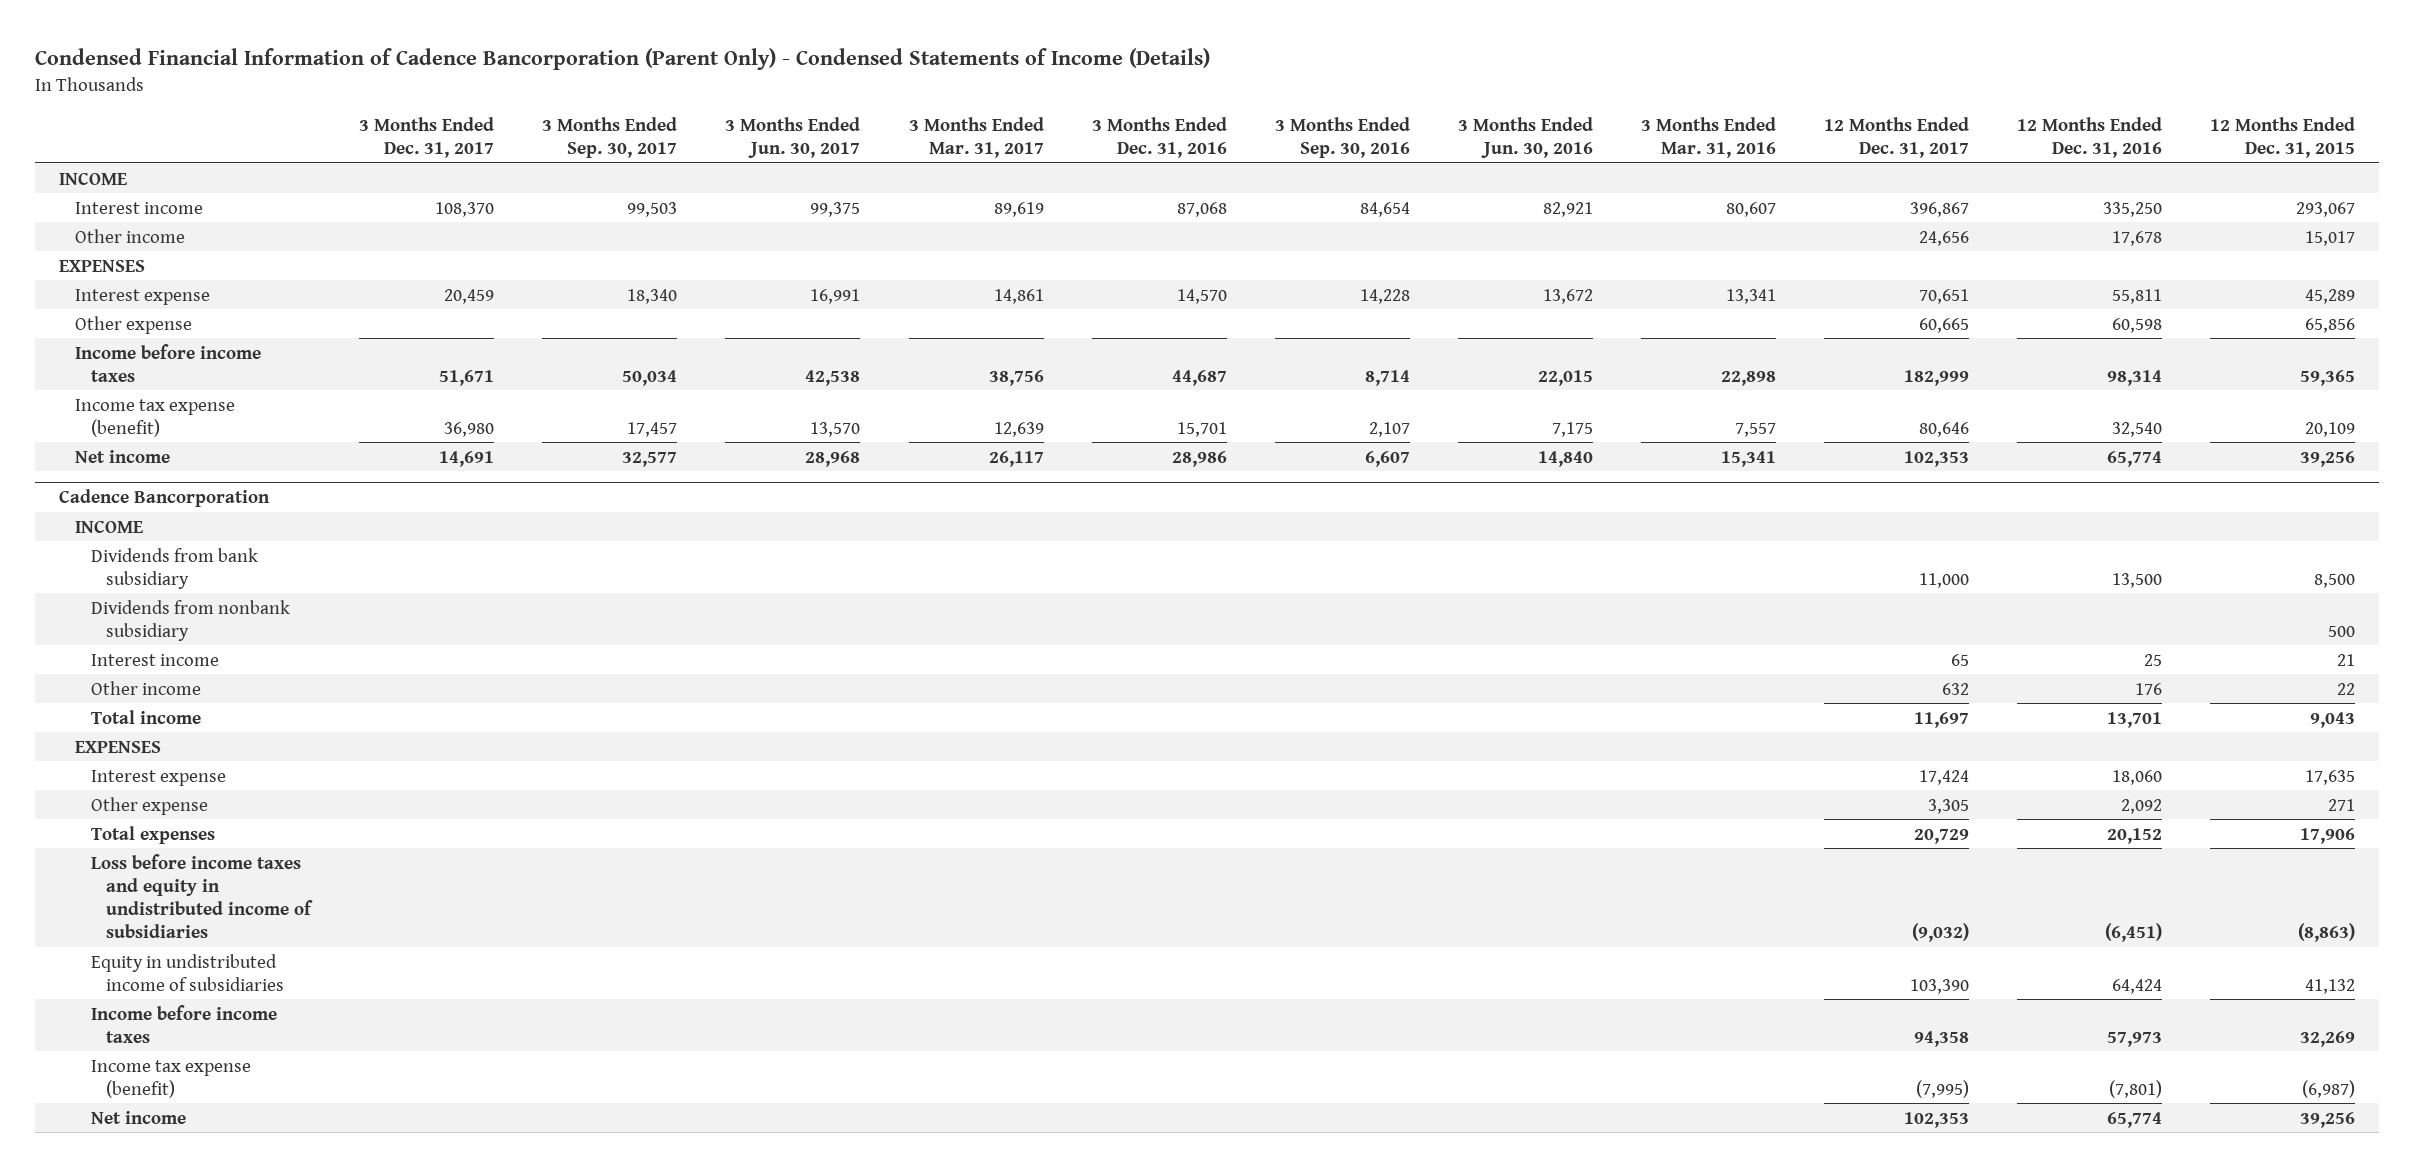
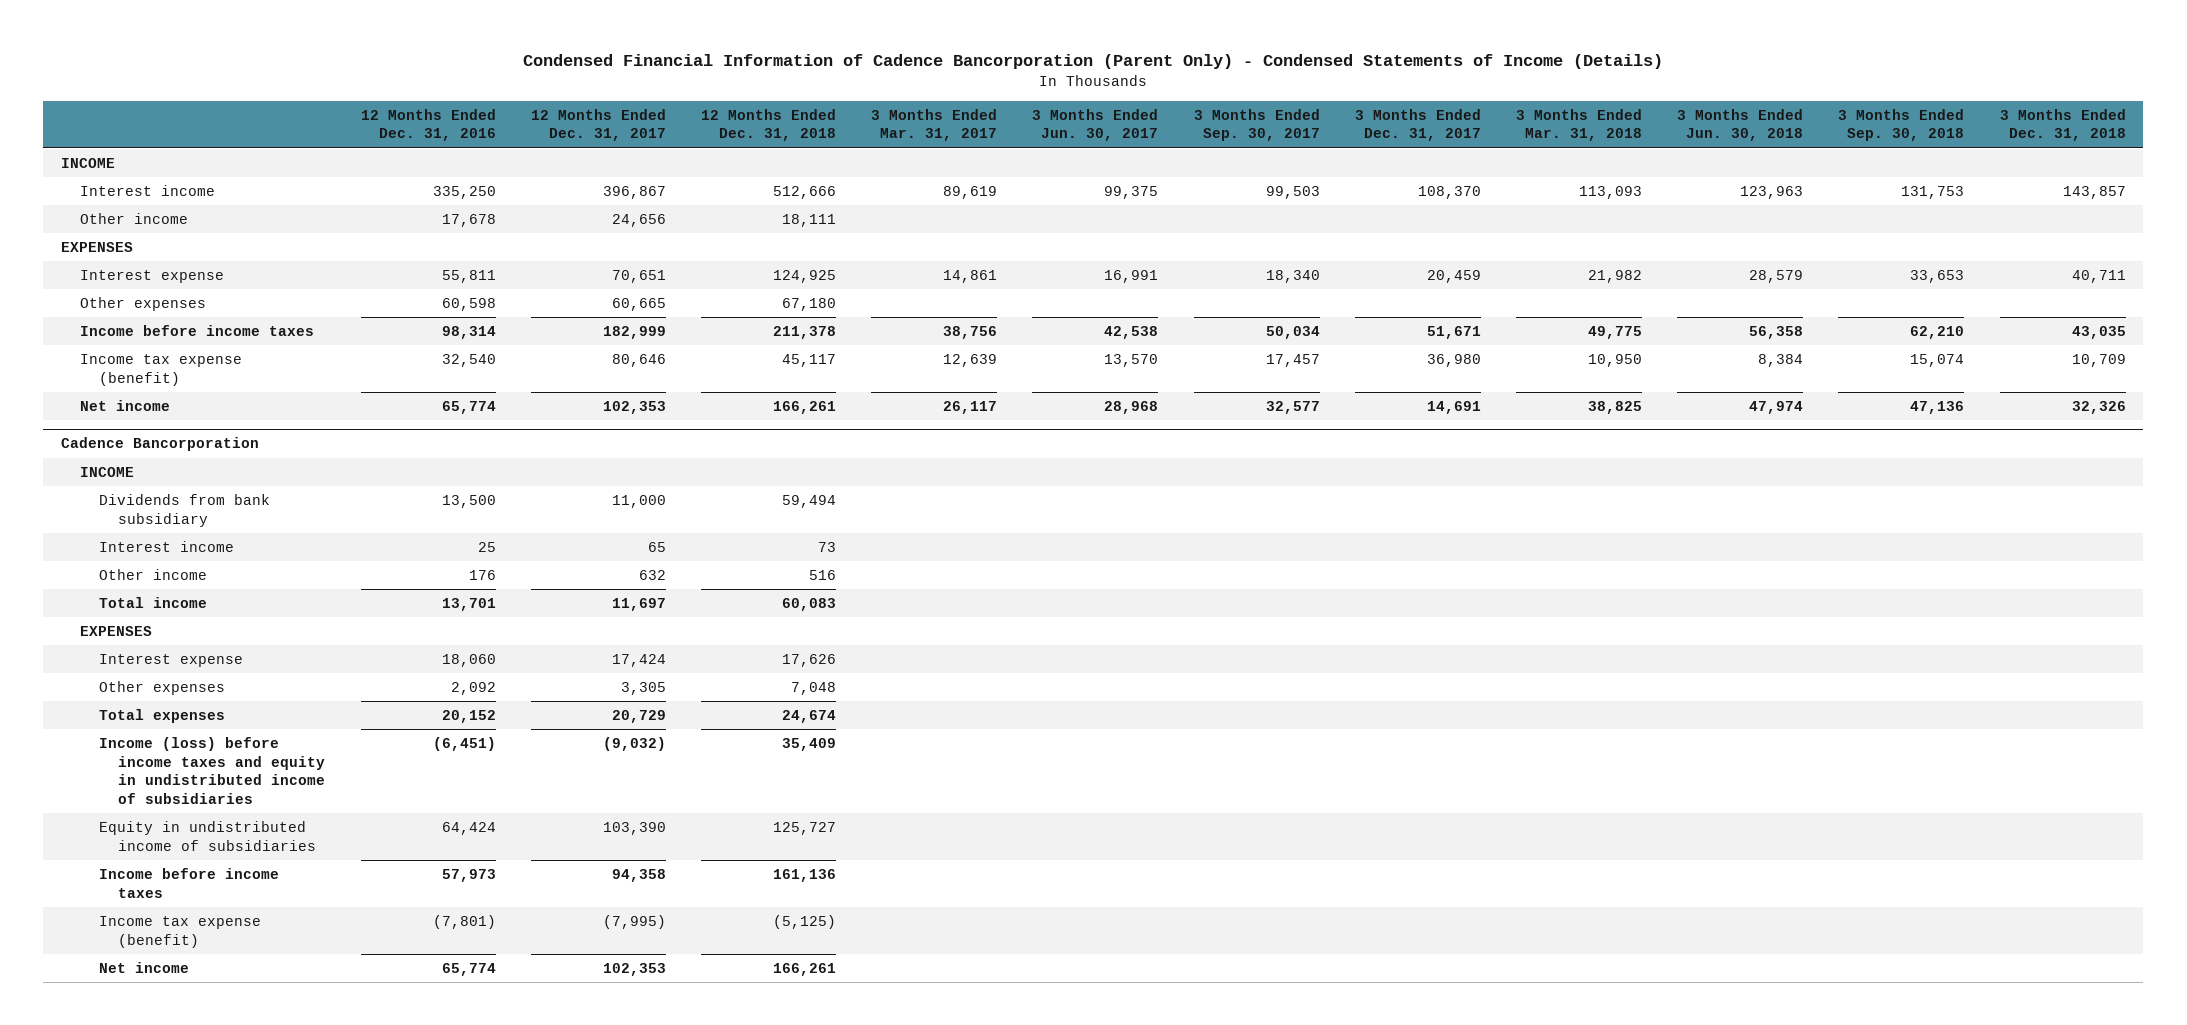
[1091,116,1227,158] 3 Months Ended Dec. 31, 2016 -> none
[1274,116,1410,158] 3 Months Ended Sep. 30, 2016 -> none
[1457,116,1593,158] 3 Months Ended Jun. 30, 2016 -> none
[1640,116,1776,158] 3 Months Ended Mar. 31, 2016 -> none
[2209,116,2355,158] 12 Months Ended Dec. 31, 2015 -> none
none -> [700,108,836,142] 12 Months Ended Dec. 31, 2018
none -> [1516,108,1643,142] 3 Months Ended Mar. 31, 2018
none -> [1677,108,1804,142] 3 Months Ended Jun. 30, 2018
none -> [1838,108,1965,142] 3 Months Ended Sep. 30, 2018
none -> [1999,108,2126,142] 3 Months Ended Dec. 31, 2018
[74,315,192,334] Other expense -> [80,297,207,312] Other expenses
[90,599,290,641] Dividends from nonbank subsidiary -> none
[90,796,208,815] Other expense -> [99,681,226,696] Other expenses
[90,853,314,939] Loss before income taxes and equity in undistributed income of subsidiaries -> [99,737,326,804] Income (loss) before income taxes and equity in undistributed income of subsidiaries

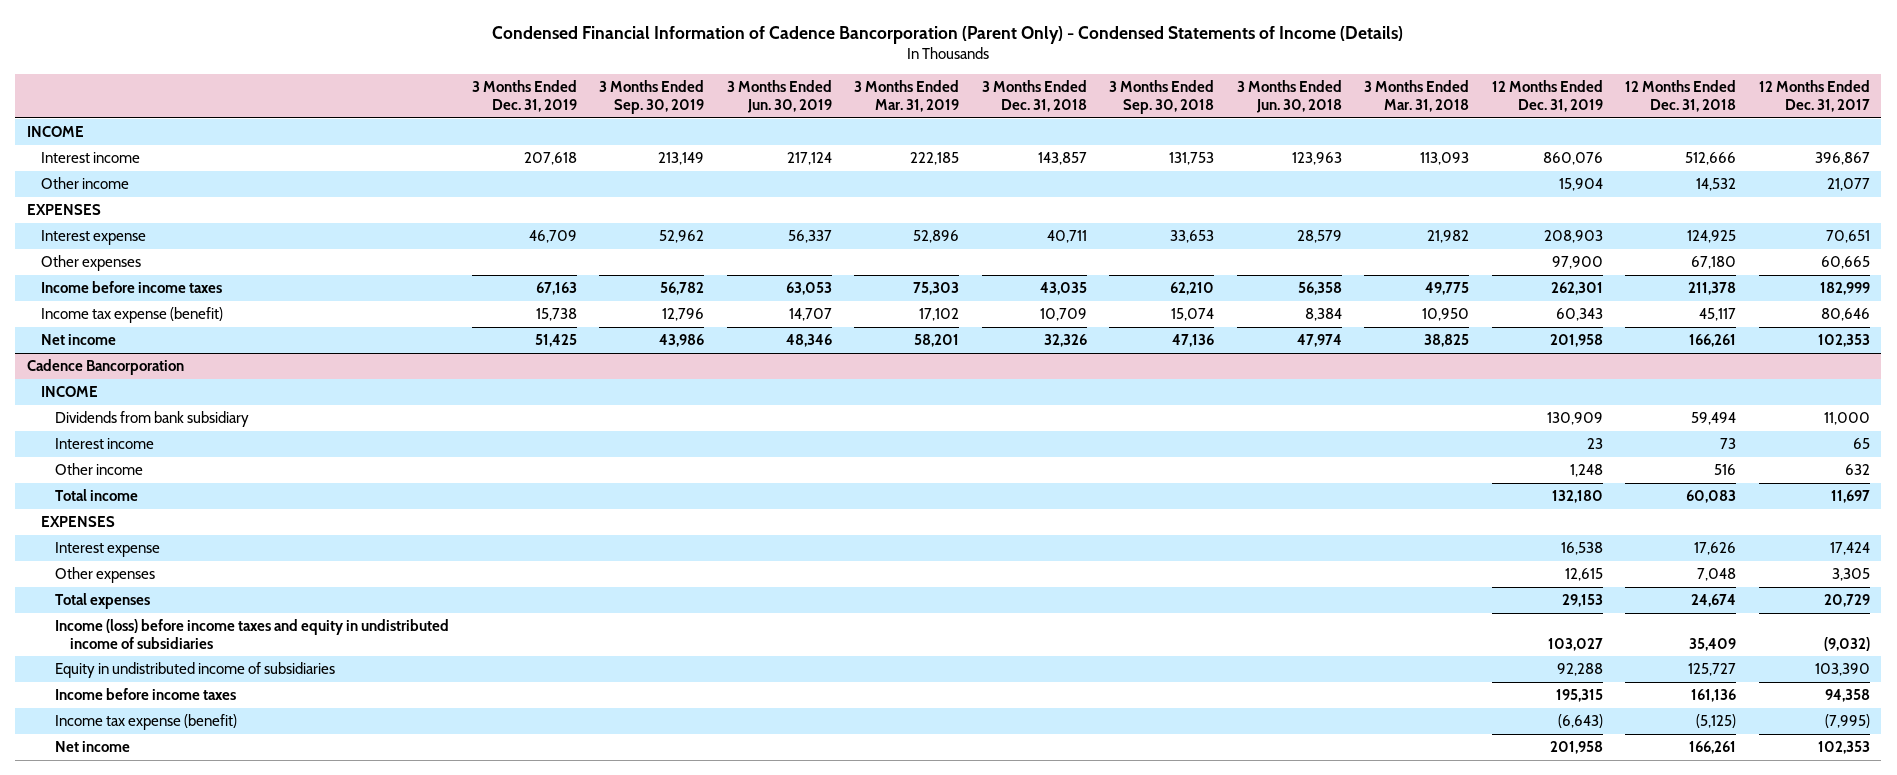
[360,108,496,142] 12 Months Ended Dec. 31, 2016 -> none
[871,108,998,142] 3 Months Ended Mar. 31, 2017 -> none
[1032,108,1159,142] 3 Months Ended Jun. 30, 2017 -> none
[1193,108,1320,142] 3 Months Ended Sep. 30, 2017 -> none
[1354,108,1481,142] 3 Months Ended Dec. 31, 2017 -> none
none -> [471,80,577,113] 3 Months Ended Dec. 31, 2019
none -> [599,80,705,115] 3 Months Ended Sep. 30, 2019
none -> [726,80,832,114] 3 Months Ended Jun. 30, 2019
none -> [854,80,960,113] 3 Months Ended Mar. 31, 2019
none -> [1491,80,1603,113] 12 Months Ended Dec. 31, 2019
[611,214,666,228] 24,656 -> [1827,178,1871,192] 21,077
[781,214,836,228] 18,111 -> [1696,178,1737,192] 14,532

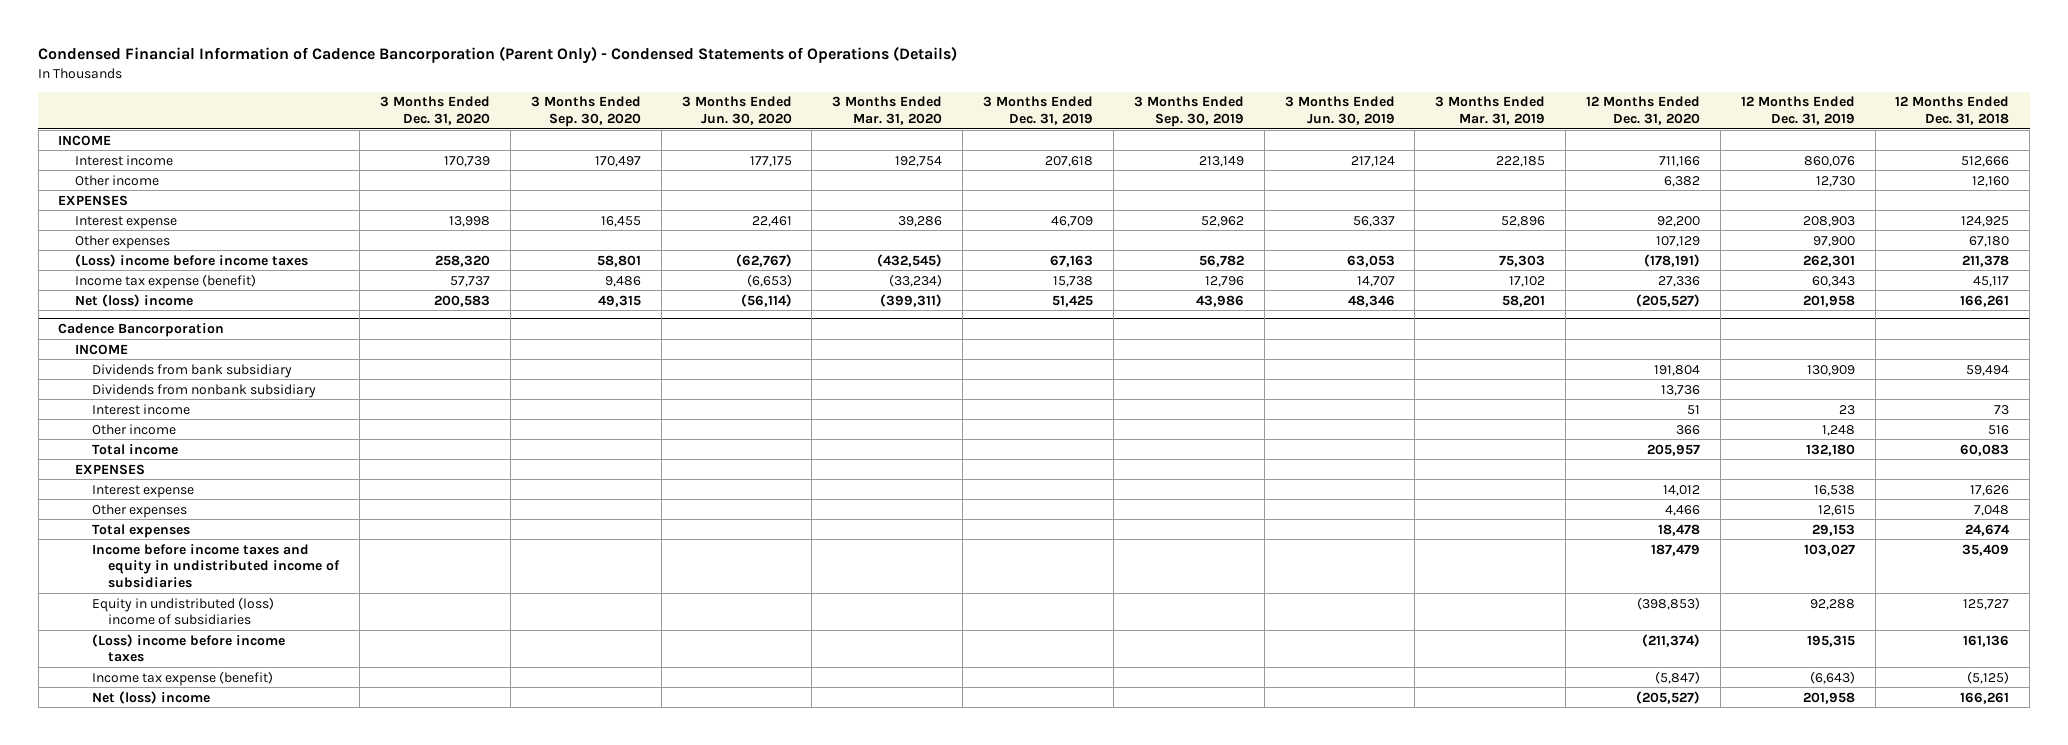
[492,25,1404,44] Condensed Financial Information of Cadence Bancorporation (Parent Only) - Condensed Statements of Income (Details) -> [38,46,958,65] Condensed Financial Information of Cadence Bancorporation (Parent Only) - Condensed Statements of Operations (Details)
[981,80,1087,113] 3 Months Ended Dec. 31, 2018 -> none
[1109,80,1215,115] 3 Months Ended Sep. 30, 2018 -> none
[1236,80,1342,114] 3 Months Ended Jun. 30, 2018 -> none
[1364,80,1470,113] 3 Months Ended Mar. 31, 2018 -> none
[1759,80,1871,113] 12 Months Ended Dec. 31, 2017 -> none
none -> [380,96,491,126] 3 Months Ended Dec. 31, 2020
none -> [530,96,641,128] 3 Months Ended Sep. 30, 2020
none -> [681,96,792,126] 3 Months Ended Jun. 30, 2020
none -> [832,96,943,126] 3 Months Ended Mar. 31, 2020
none -> [1586,96,1701,126] 12 Months Ended Dec. 31, 2020
[1558,178,1603,192] 15,904 -> [1815,175,1855,187] 12,730
[1696,178,1737,192] 14,532 -> [1972,175,2010,187] 12,160
[41,281,223,294] Income before income taxes -> [75,253,309,267] (Loss) income before income taxes
[41,334,117,346] Net income -> [75,293,194,307] Net (loss) income
none -> [91,383,316,398] Dividends from nonbank subsidiary
[55,619,450,649] Income (loss) before income taxes and equity in undistributed income of subsidiaries -> [91,543,341,589] Income before income taxes and equity in undistributed income of subsidiaries
[55,662,336,679] Equity in undistributed income of subsidiaries -> [91,596,274,626] Equity in undistributed (loss) income of subsidiaries
[55,688,237,701] Income before income taxes -> [91,633,285,663] (Loss) income before income taxes
[55,741,131,753] Net income -> [91,690,210,704] Net (loss) income

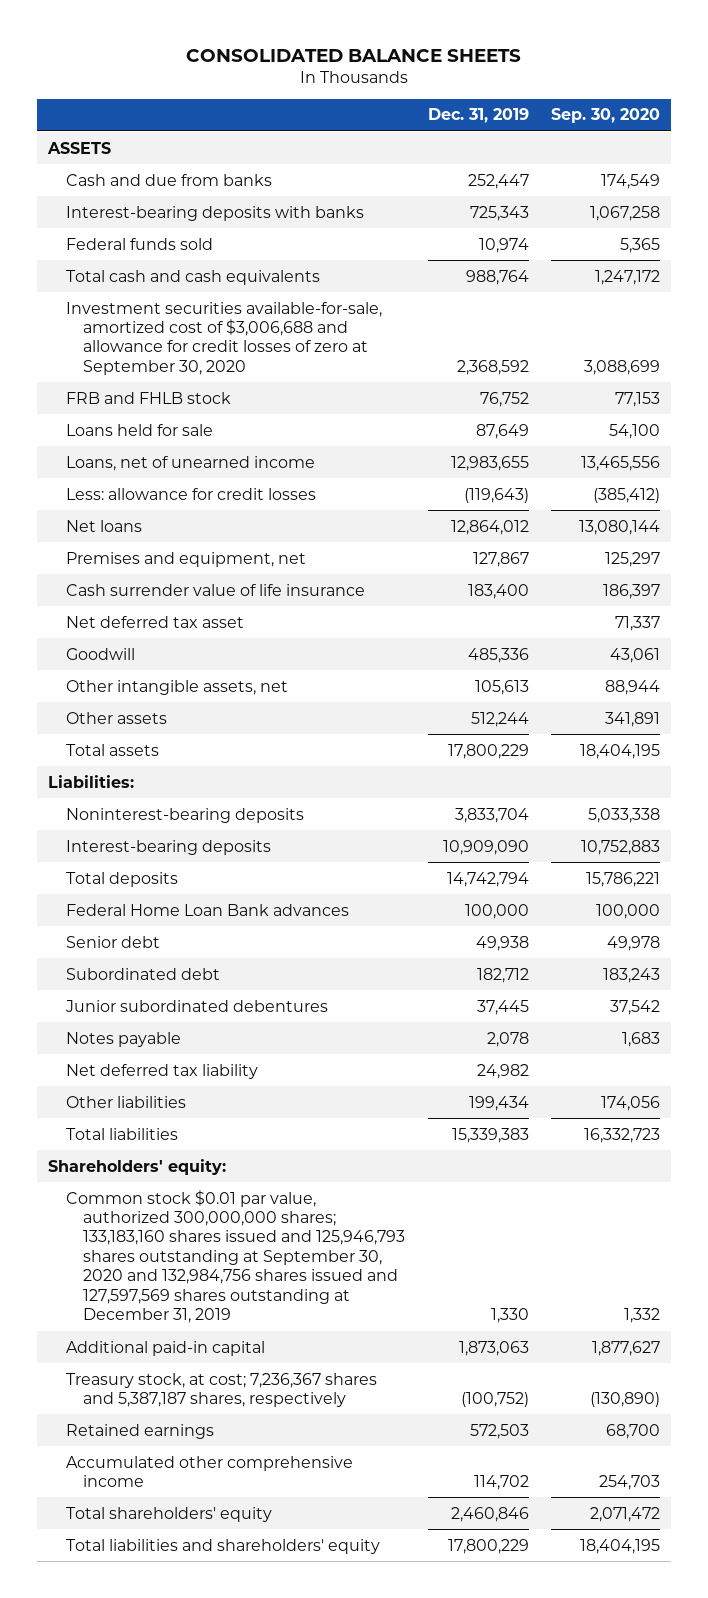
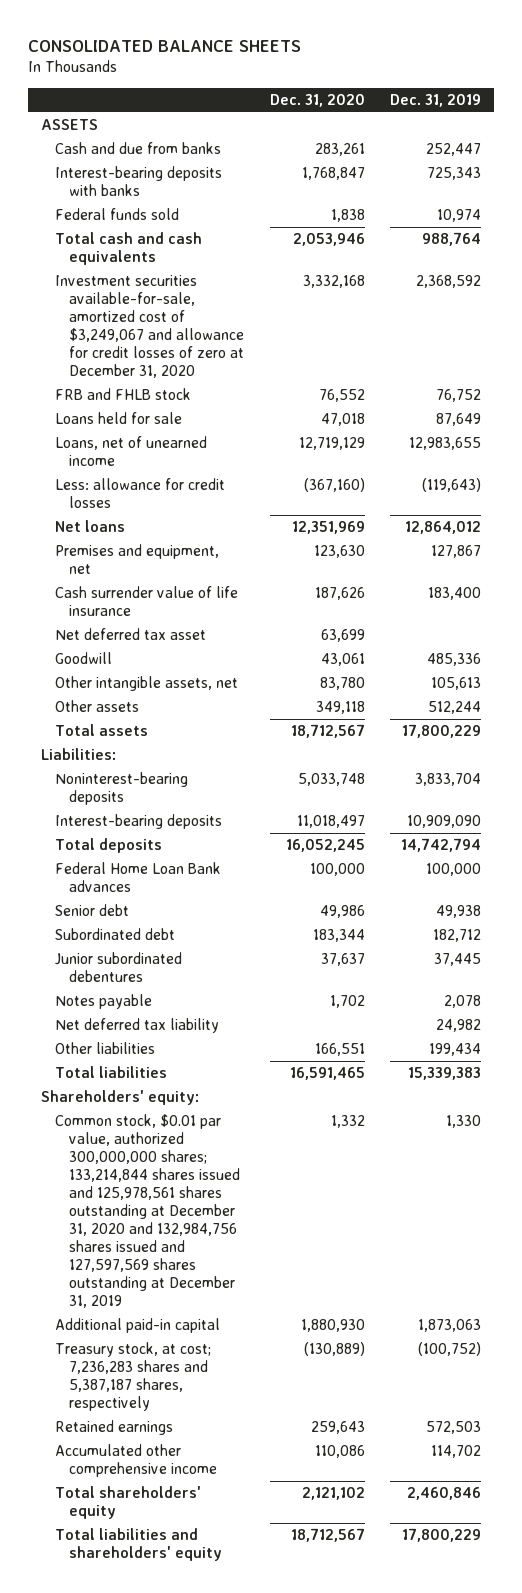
[550,108,660,124] Sep. 30, 2020 -> none
none -> [269,94,365,108] Dec. 31, 2020
[65,301,382,375] Investment securities available-for-sale, amortized cost of $3,006,688 and allowance for credit losses of zero at September 30, 2020 -> [54,275,245,379] Investment securities available-for-sale, amortized cost of $3,249,067 and allowance for credit losses of zero at December 31, 2020
[65,1189,406,1324] Common stock $0.01 par value, authorized 300,000,000 shares; 133,183,160 shares issued and 125,946,793 shares outstanding at September 30, 2020 and 132,984,756 shares issued and 127,597,569 shares outstanding at December 31, 2019 -> [54,1114,241,1308] Common stock, $0.01 par value, authorized 300,000,000 shares; 133,214,844 shares issued and 125,978,561 shares outstanding at December 31, 2020 and 132,984,756 shares issued and 127,597,569 shares outstanding at December 31, 2019
[65,1372,377,1407] Treasury stock, at cost; 7,236,367 shares and 5,387,187 shares, respectively -> [54,1342,211,1412] Treasury stock, at cost; 7,236,283 shares and 5,387,187 shares, respectively

